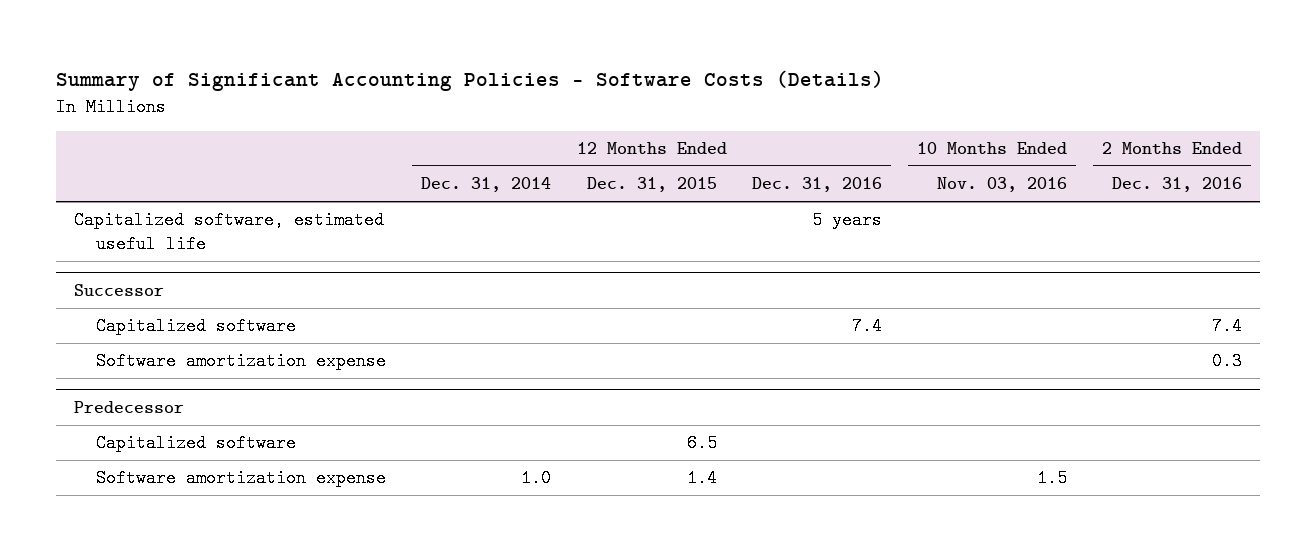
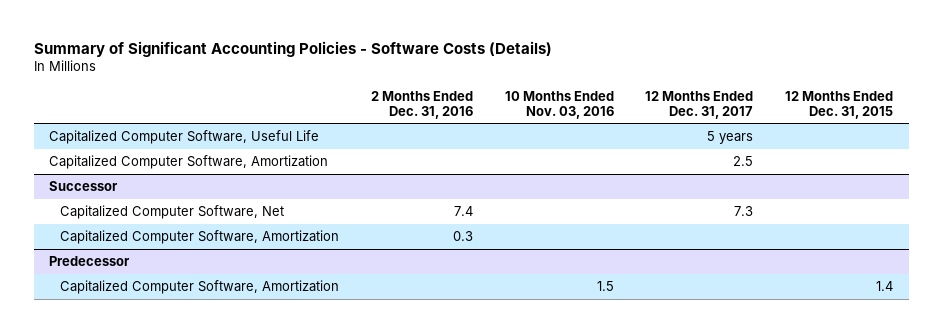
[421,177,552,193] Dec. 31, 2014 -> none
[751,177,882,193] Dec. 31, 2016 -> none
none -> [645,90,754,119] 12 Months Ended Dec. 31, 2017
[73,211,384,254] Capitalized software, estimated useful life -> [49,129,320,144] Capitalized Computer Software, Useful Life
none -> [49,154,329,169] Capitalized Computer Software, Amortization
[96,317,297,336] Capitalized software -> [60,204,285,219] Capitalized Computer Software, Net
[96,352,387,371] Software amortization expense -> [60,229,340,244] Capitalized Computer Software, Amortization
[96,434,297,453] Capitalized software -> none
[96,469,387,488] Software amortization expense -> [60,279,340,294] Capitalized Computer Software, Amortization

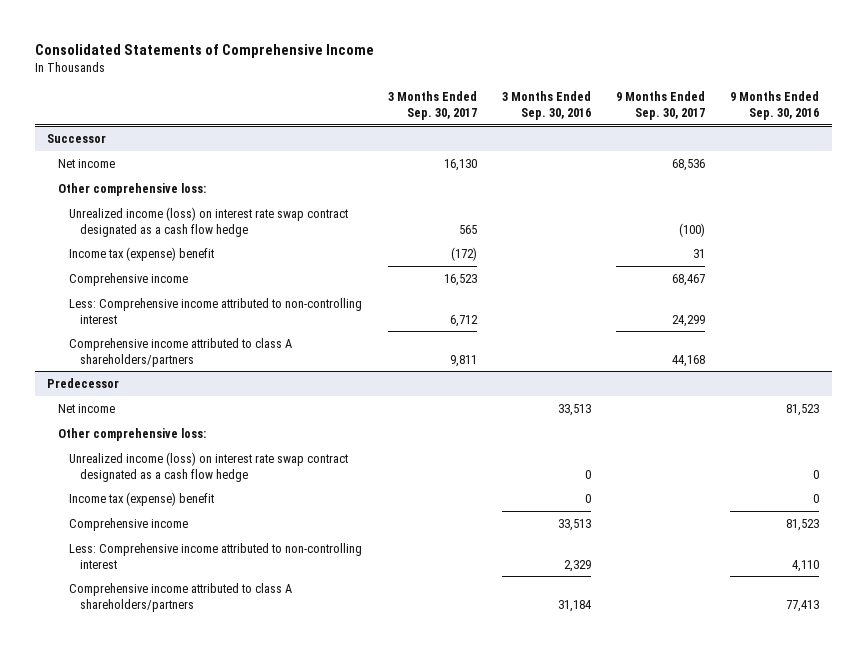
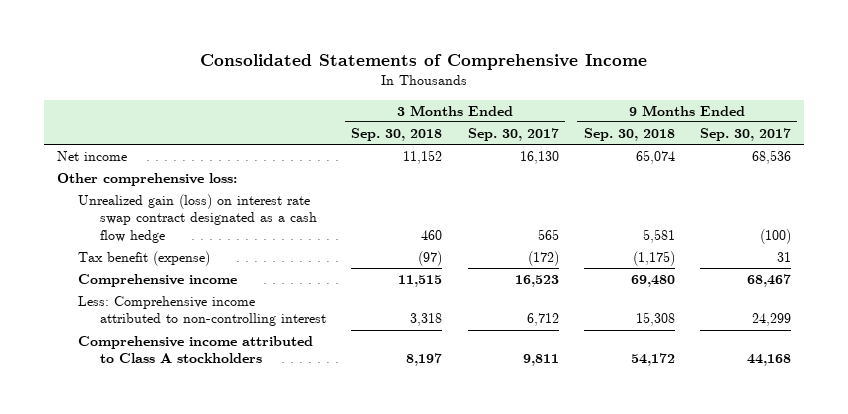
[501,91,591,120] 3 Months Ended Sep. 30, 2016 -> none
[730,91,820,120] 9 Months Ended Sep. 30, 2016 -> none
none -> [351,127,443,141] Sep. 30, 2018
none -> [583,127,675,141] Sep. 30, 2018
[47,133,107,143] Successor -> none
[69,206,349,237] Unrealized income (loss) on interest rate swap contract designated as a cash flow hedge -> [78,194,318,243] Unrealized gain (loss) on interest rate swap contract designated as a cash flow hedge
[69,246,215,261] Income tax (expense) benefit -> [78,251,211,267] Tax benefit (expense)
[47,377,120,388] Predecessor -> none
[58,403,116,413] Net income -> none
[58,427,207,441] Other comprehensive loss: -> none
[69,451,349,482] Unrealized income (loss) on interest rate swap contract designated as a cash flow hedge -> none
[69,491,215,506] Income tax (expense) benefit -> none
[69,517,189,531] Comprehensive income -> none
[69,542,363,569] Less: Comprehensive income attributed to non-controlling interest -> none
[69,582,293,612] Comprehensive income attributed to class A shareholders/partners -> none
[69,337,293,367] Comprehensive income attributed to class A shareholders/partners -> [78,336,314,364] Comprehensive income attributed to Class A stockholders

